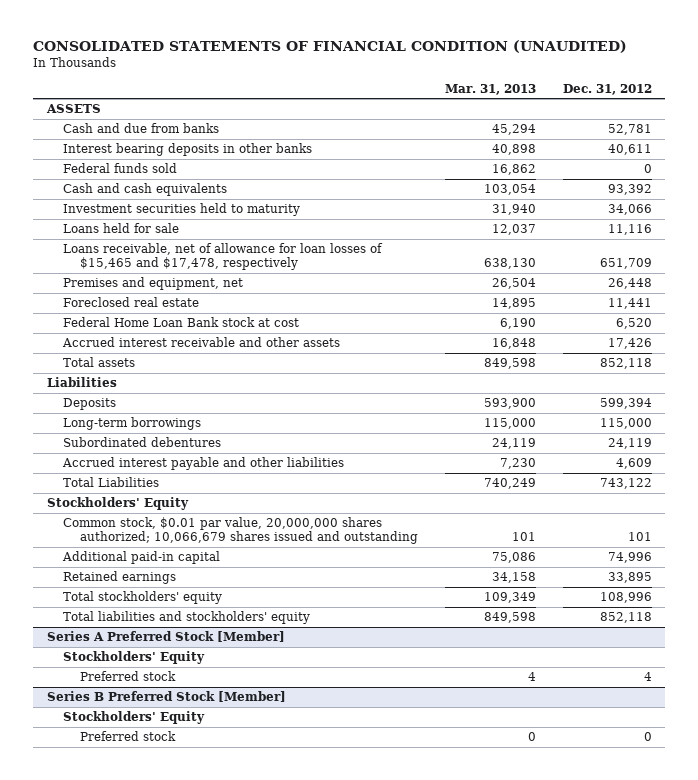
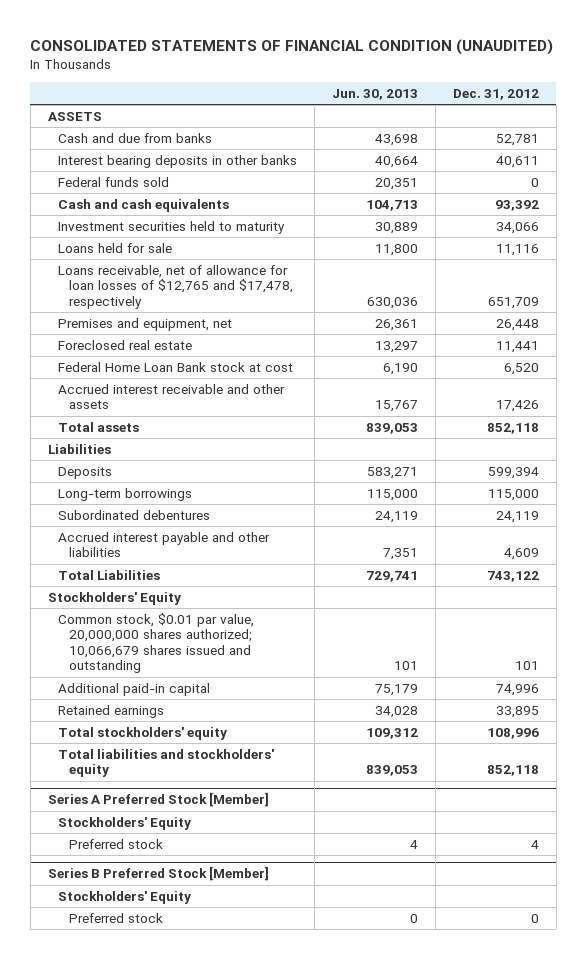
[444,83,536,95] Mar. 31, 2013 -> none
none -> [332,88,419,100] Jun. 30, 2013
[63,243,384,271] Loans receivable, net of allowance for loan losses of $15,465 and $17,478, respectively -> [58,264,293,309] Loans receivable, net of allowance for loan losses of $12,765 and $17,478, respectively

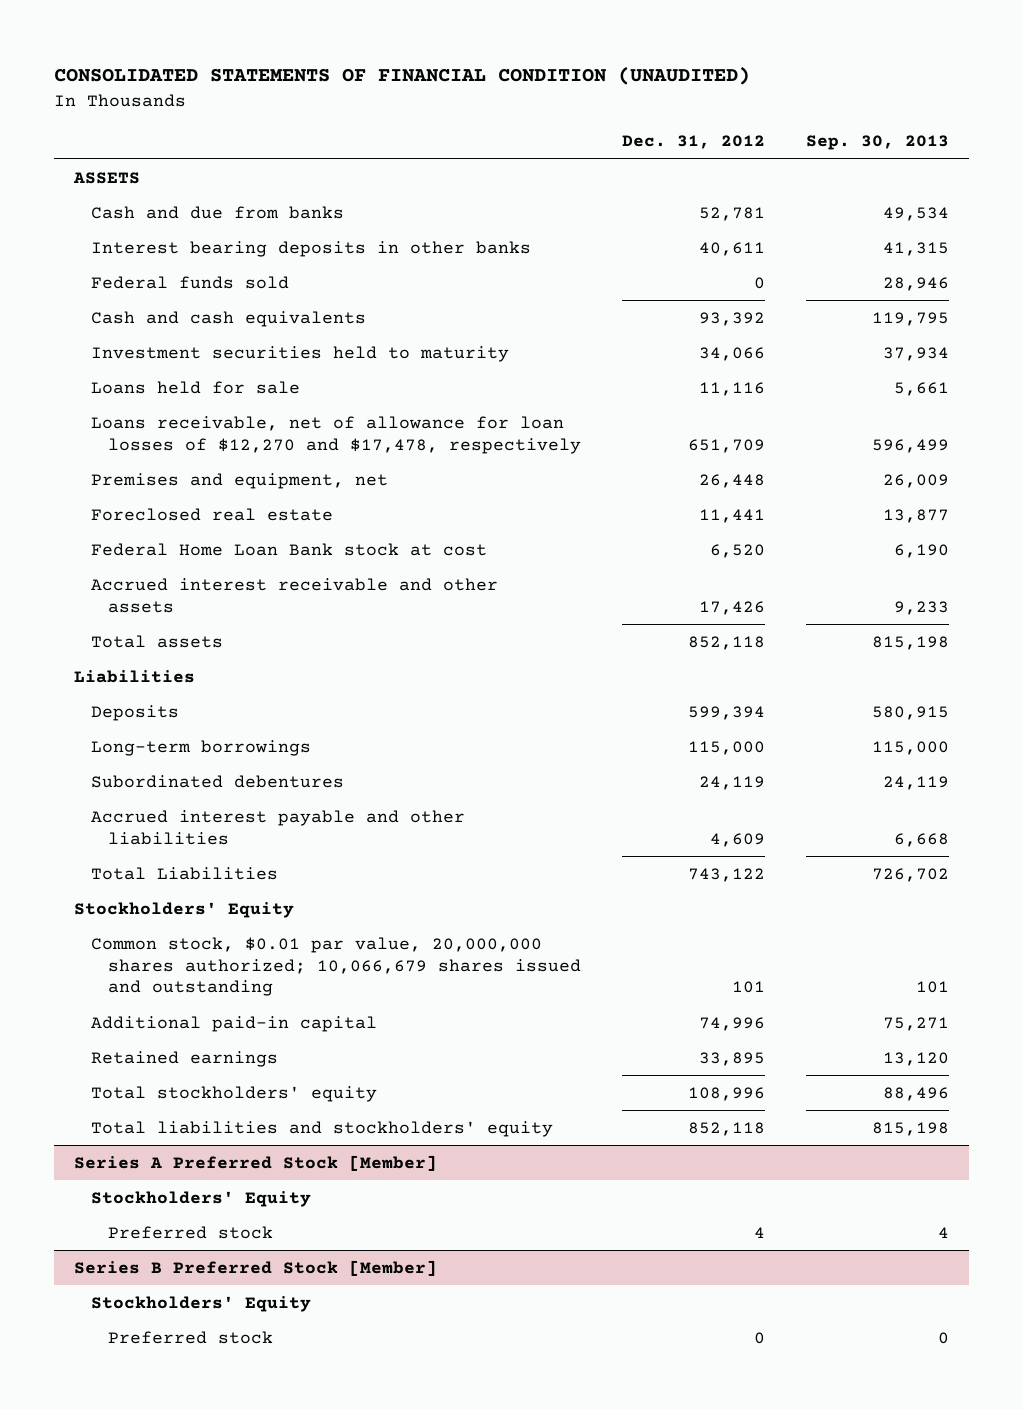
[332,88,419,100] Jun. 30, 2013 -> none
none -> [805,135,949,151] Sep. 30, 2013
[58,264,293,309] Loans receivable, net of allowance for loan losses of $12,765 and $17,478, respectively -> [91,415,582,454] Loans receivable, net of allowance for loan losses of $12,270 and $17,478, respectively

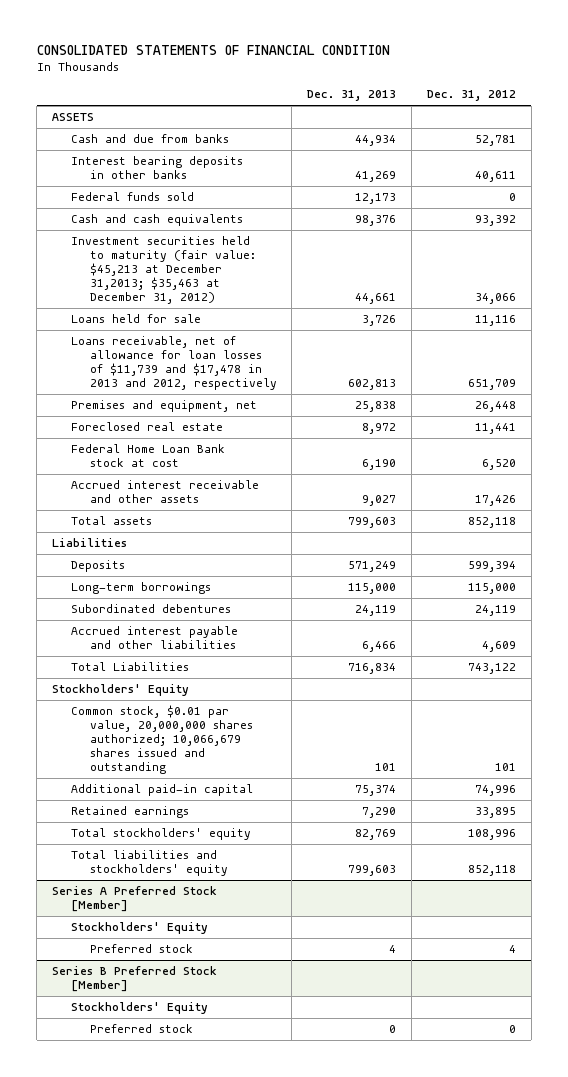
[53,67,750,86] CONSOLIDATED STATEMENTS OF FINANCIAL CONDITION (UNAUDITED) -> [36,45,390,56] CONSOLIDATED STATEMENTS OF FINANCIAL CONDITION
[805,135,949,151] Sep. 30, 2013 -> none
none -> [307,90,397,102] Dec. 31, 2013
[91,345,510,362] Investment securities held to maturity -> [70,236,256,305] Investment securities held to maturity (fair value: $45,213 at December 31,2013; $35,463 at December 31, 2012)
[91,415,582,454] Loans receivable, net of allowance for loan losses of $12,270 and $17,478, respectively -> [70,336,277,391] Loans receivable, net of allowance for loan losses of $11,739 and $17,478 in 2013 and 2012, respectively

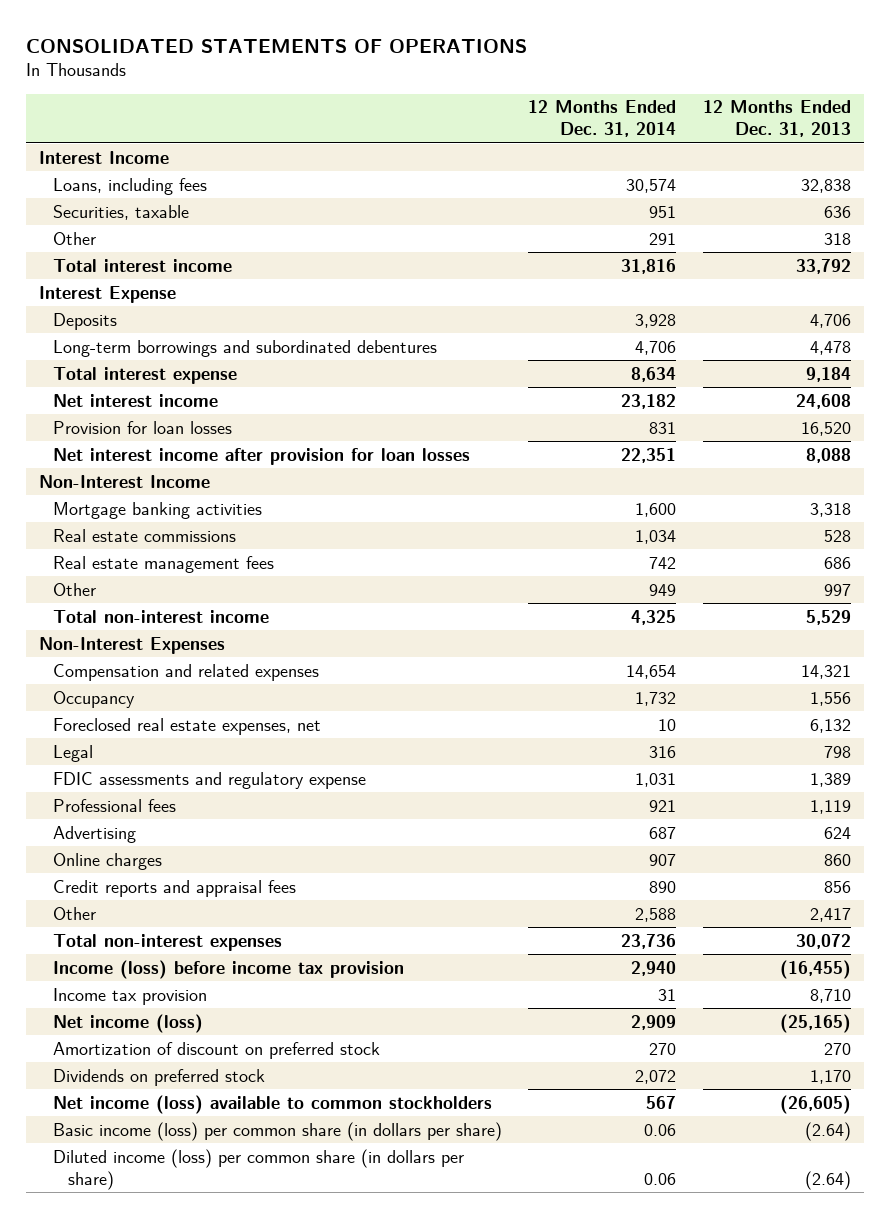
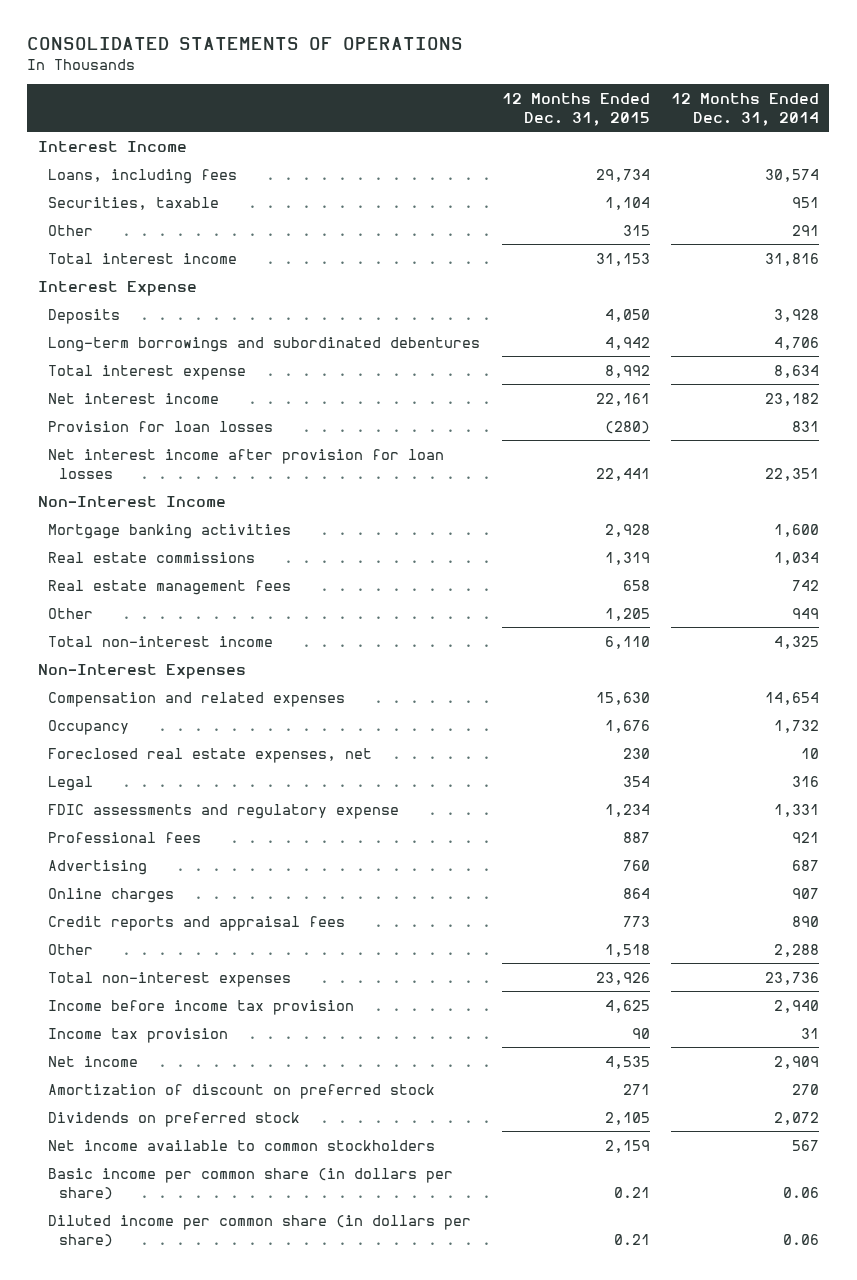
[702,100,851,138] 12 Months Ended Dec. 31, 2013 -> none
none -> [501,92,650,126] 12 Months Ended Dec. 31, 2015
[635,772,677,787] 1,031 -> [773,803,819,817] 1,331
[635,907,677,922] 2,588 -> [773,943,819,957] 2,288
[53,959,405,979] Income (loss) before income tax provision -> [48,999,355,1015] Income before income tax provision
[53,1013,204,1033] Net income (loss) -> [48,1055,139,1067] Net income
[53,1094,493,1114] Net income (loss) available to common stockholders -> [48,1139,436,1151] Net income available to common stockholders
[53,1121,503,1141] Basic income (loss) per common share (in dollars per share) -> [48,1167,454,1200] Basic income per common share (in dollars per share)
[53,1148,465,1190] Diluted income (loss) per common share (in dollars per share) -> [48,1214,472,1247] Diluted income per common share (in dollars per share)

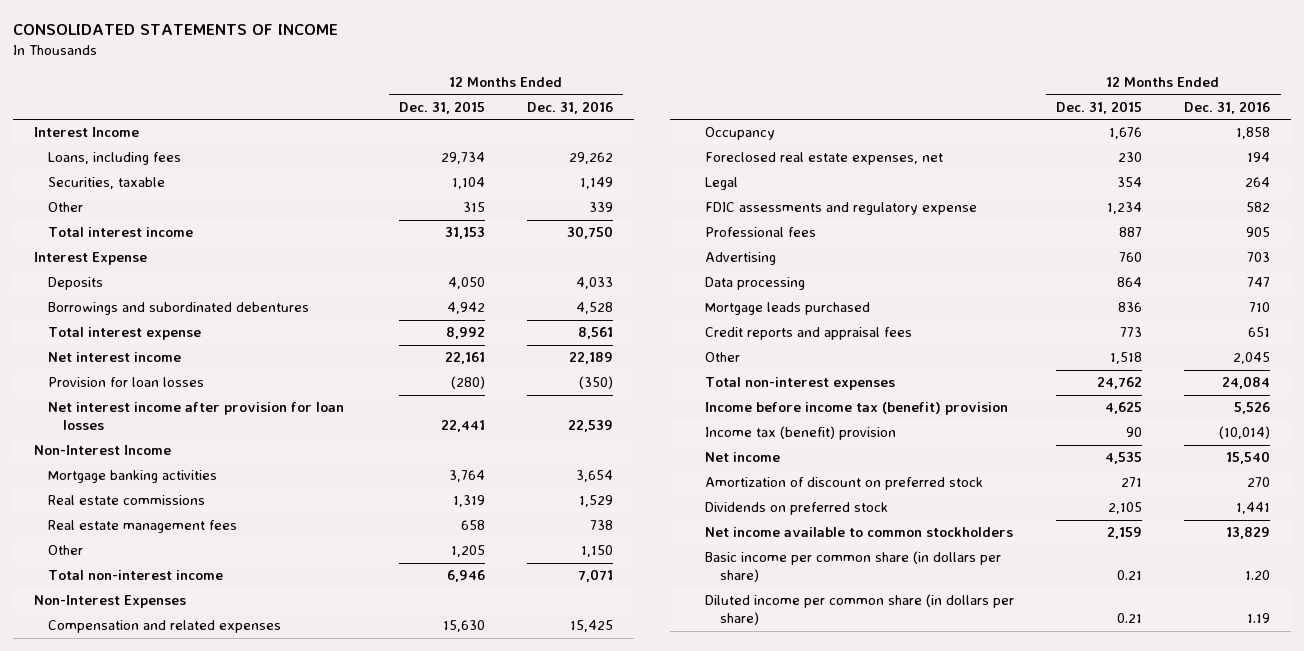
[27,36,464,50] CONSOLIDATED STATEMENTS OF OPERATIONS -> [12,24,338,36] CONSOLIDATED STATEMENTS OF INCOME
[670,92,819,126] 12 Months Ended Dec. 31, 2014 -> none
none -> [526,100,613,114] Dec. 31, 2016
[48,336,481,352] Long-term borrowings and subordinated debentures -> [48,302,310,316] Borrowings and subordinated debentures
[604,523,650,537] 2,928 -> [449,470,486,483] 3,764
[604,635,650,649] 6,110 -> [447,570,486,583] 6,946
[48,887,175,903] Online charges -> [705,277,806,291] Data processing
none -> [705,302,871,316] Mortgage leads purchased
[595,971,650,985] 23,926 -> [1097,377,1143,390] 24,762
[48,999,355,1015] Income before income tax provision -> [705,402,1009,416] Income before income tax (benefit) provision
[48,1027,229,1043] Income tax provision -> [705,426,897,441] Income tax (benefit) provision

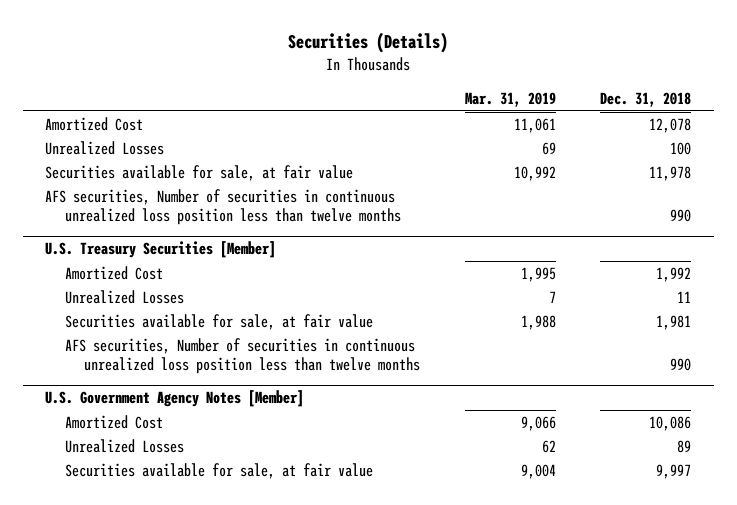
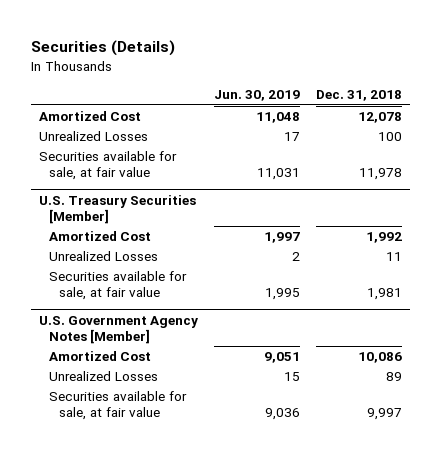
[464,92,556,108] Mar. 31, 2019 -> none
none -> [214,90,301,102] Jun. 30, 2019
[45,188,401,225] AFS securities, Number of securities in continuous unrealized loss position less than twelve months -> none
[64,337,421,374] AFS securities, Number of securities in continuous unrealized loss position less than twelve months -> none

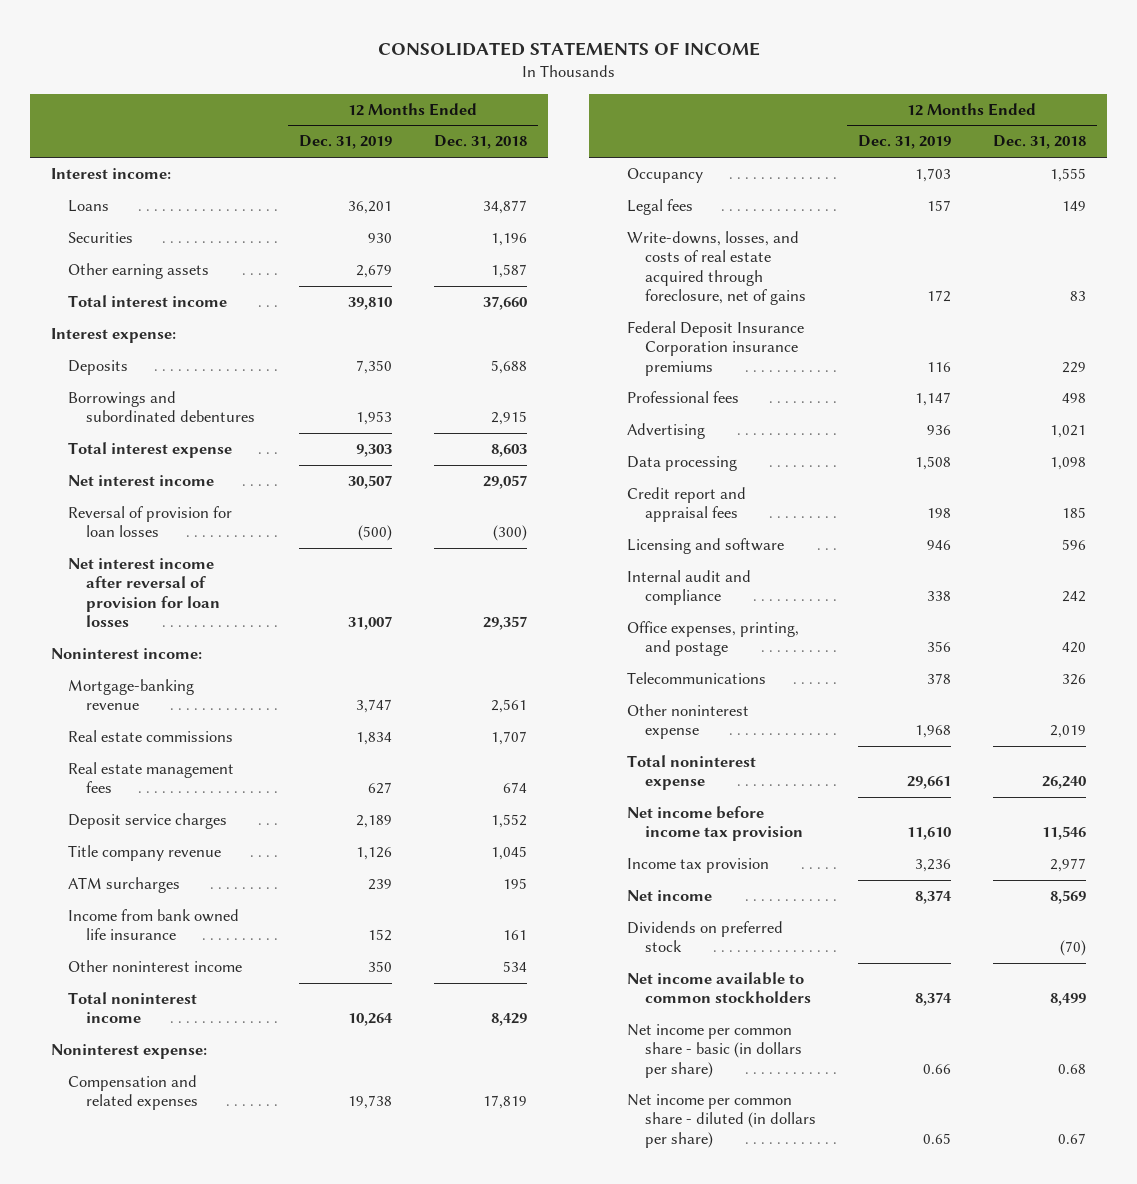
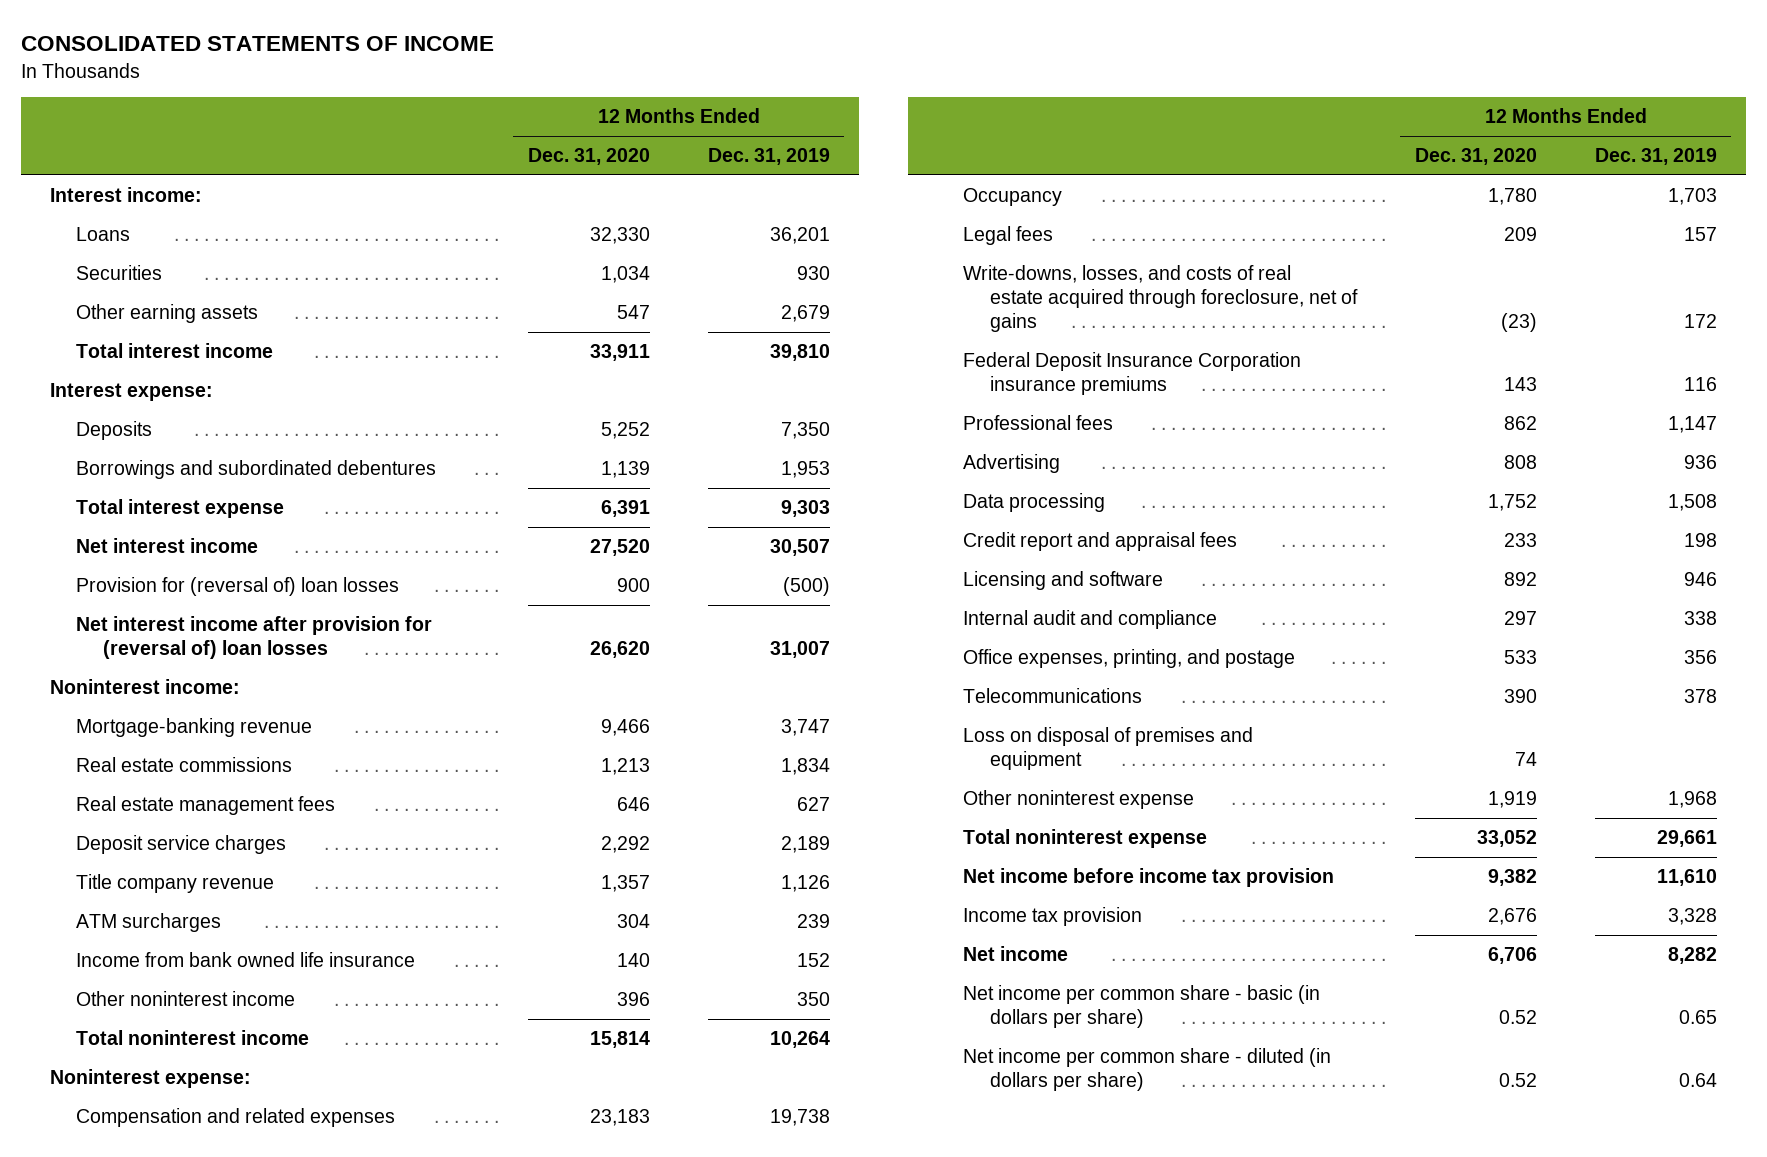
[434,135,528,150] Dec. 31, 2018 -> none
none -> [527,148,650,166] Dec. 31, 2020
[68,506,233,538] Reversal of provision for loan losses -> [76,577,400,597] Provision for (reversal of) loan losses
[68,558,220,628] Net interest income after reversal of provision for loan losses -> [76,616,433,660] Net interest income after provision for (reversal of) loan losses
none -> [963,727,1254,771] Loss on disposal of premises and equipment
[627,921,784,953] Dividends on preferred stock -> none
[627,972,811,1004] Net income available to common stockholders -> none
[914,859,951,873] 3,236 -> [1667,908,1717,926] 3,328
[914,890,952,905] 8,374 -> [1667,947,1717,965] 8,282
[922,1063,951,1074] 0.66 -> [1678,1010,1717,1025] 0.65
[922,1132,951,1144] 0.65 -> [1678,1073,1717,1088] 0.64

